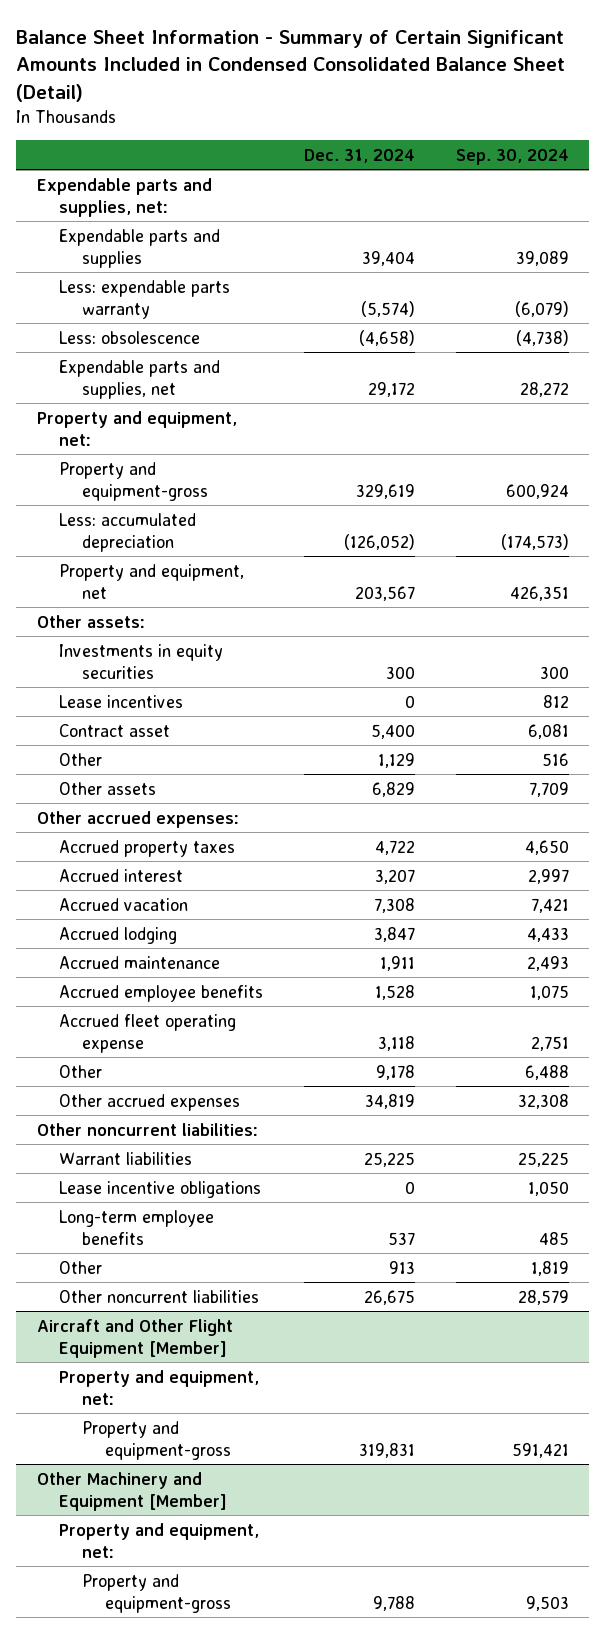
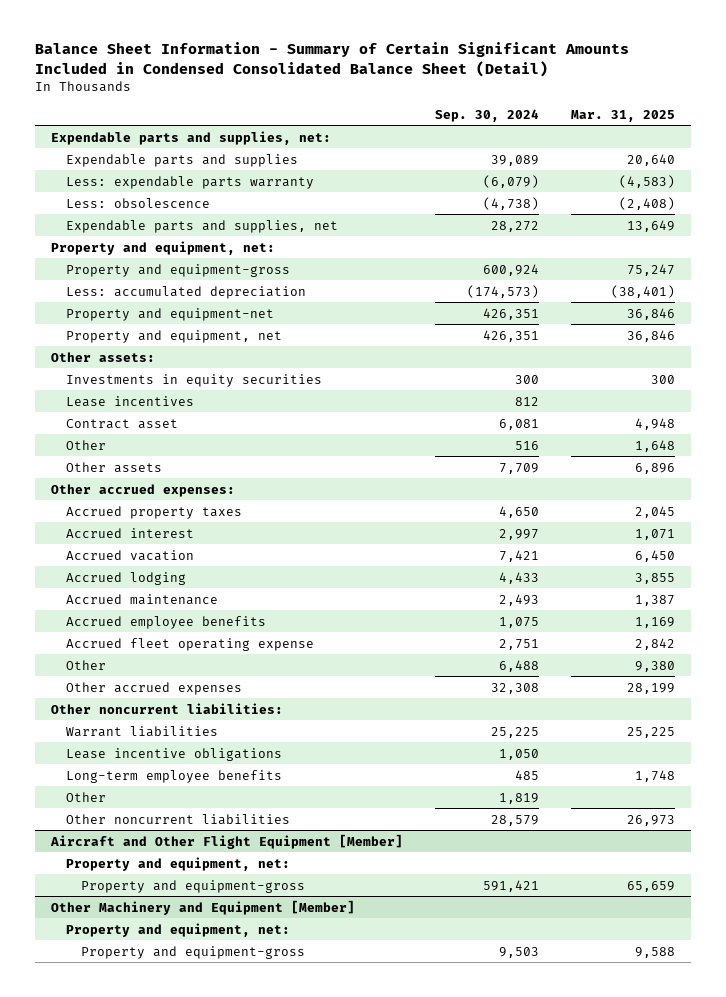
[304,148,416,163] Dec. 31, 2024 -> none
none -> [571,109,676,122] Mar. 31, 2025
none -> [65,307,274,321] Property and equipment-net

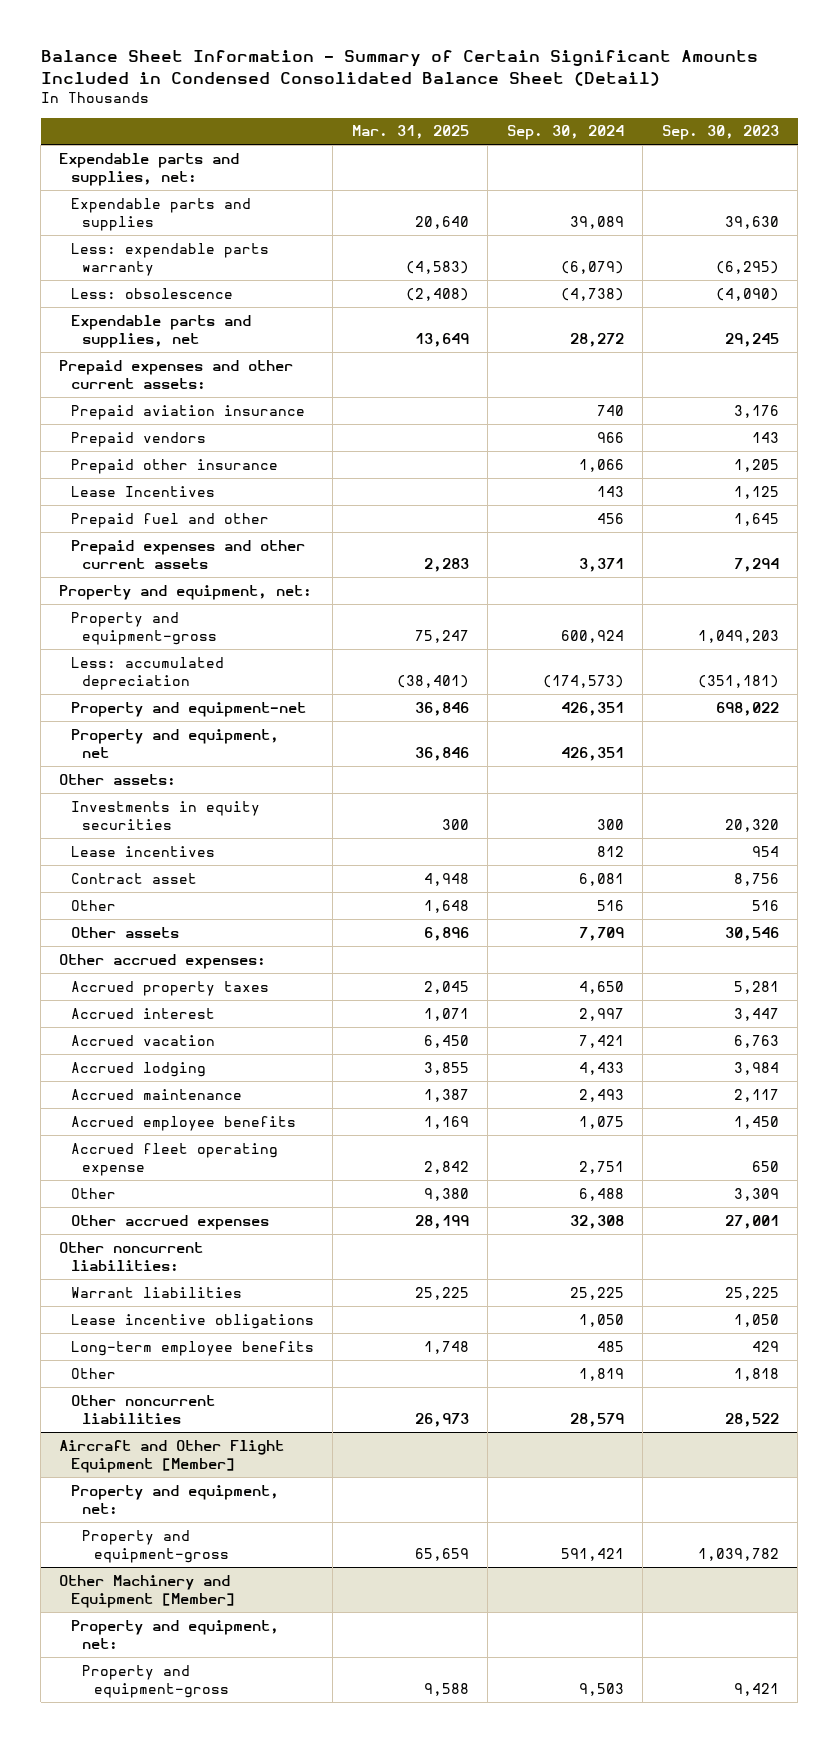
none -> [661,125,779,141] Sep. 30, 2023
none -> [59,359,294,389] Prepaid expenses and other current assets:
none -> [70,404,305,420] Prepaid aviation insurance
none -> [70,431,206,447] Prepaid vendors
none -> [70,458,278,474] Prepaid other insurance
none -> [70,485,215,497] Lease Incentives
none -> [70,512,269,528] Prepaid fuel and other
none -> [70,539,305,569] Prepaid expenses and other current assets

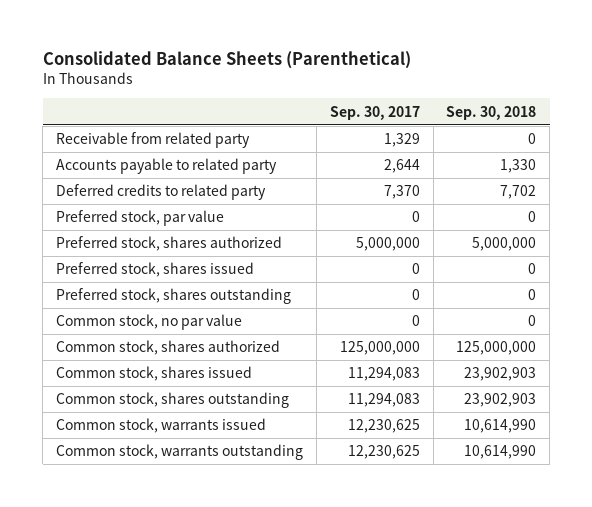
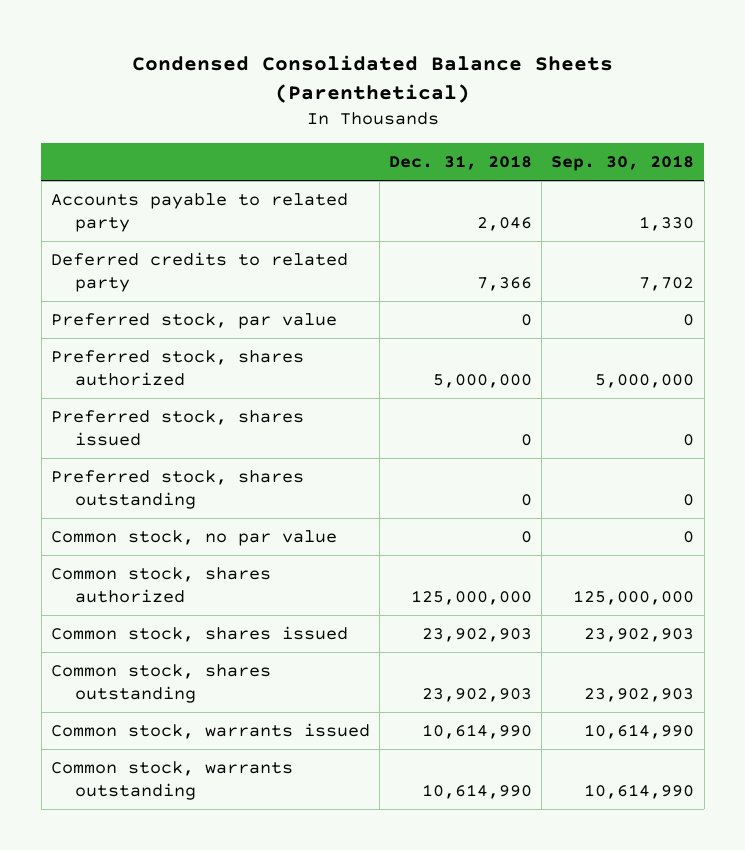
[42,50,411,69] Consolidated Balance Sheets (Parenthetical) -> [131,55,613,104] Condensed Consolidated Balance Sheets (Parenthetical)
[329,105,420,120] Sep. 30, 2017 -> none
none -> [389,155,533,171] Dec. 31, 2018
[55,132,250,149] Receivable from related party -> none

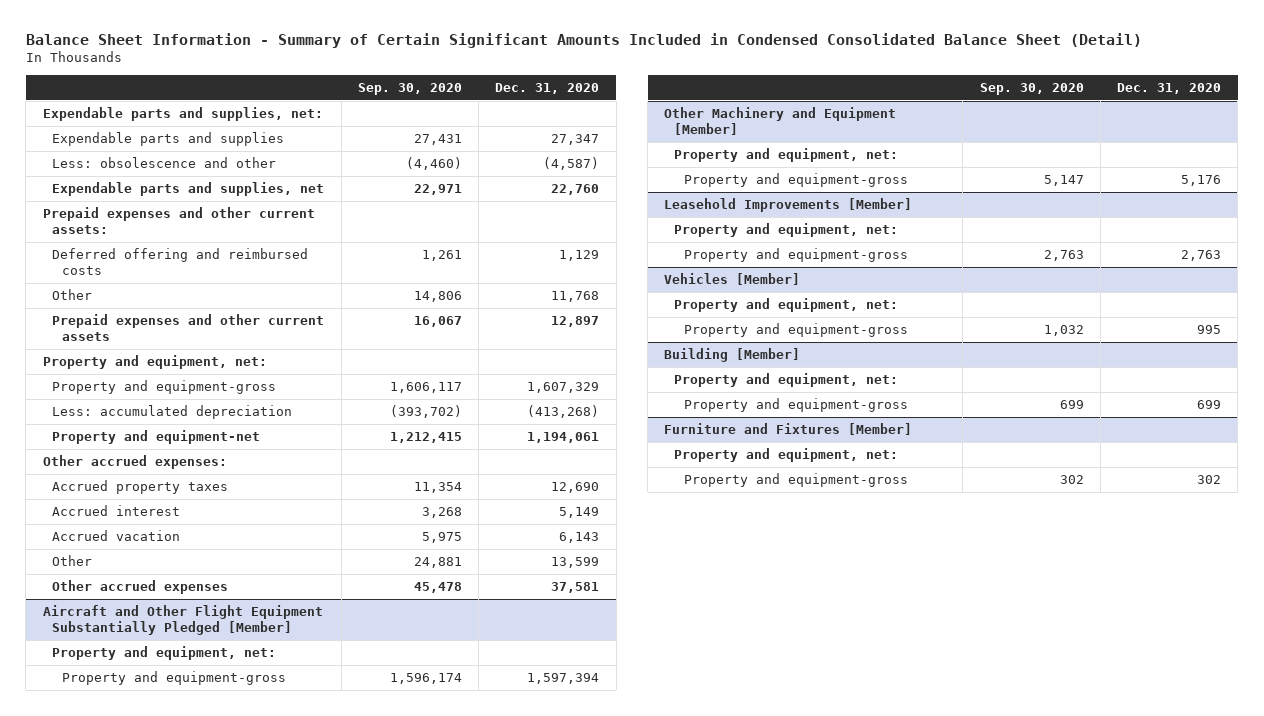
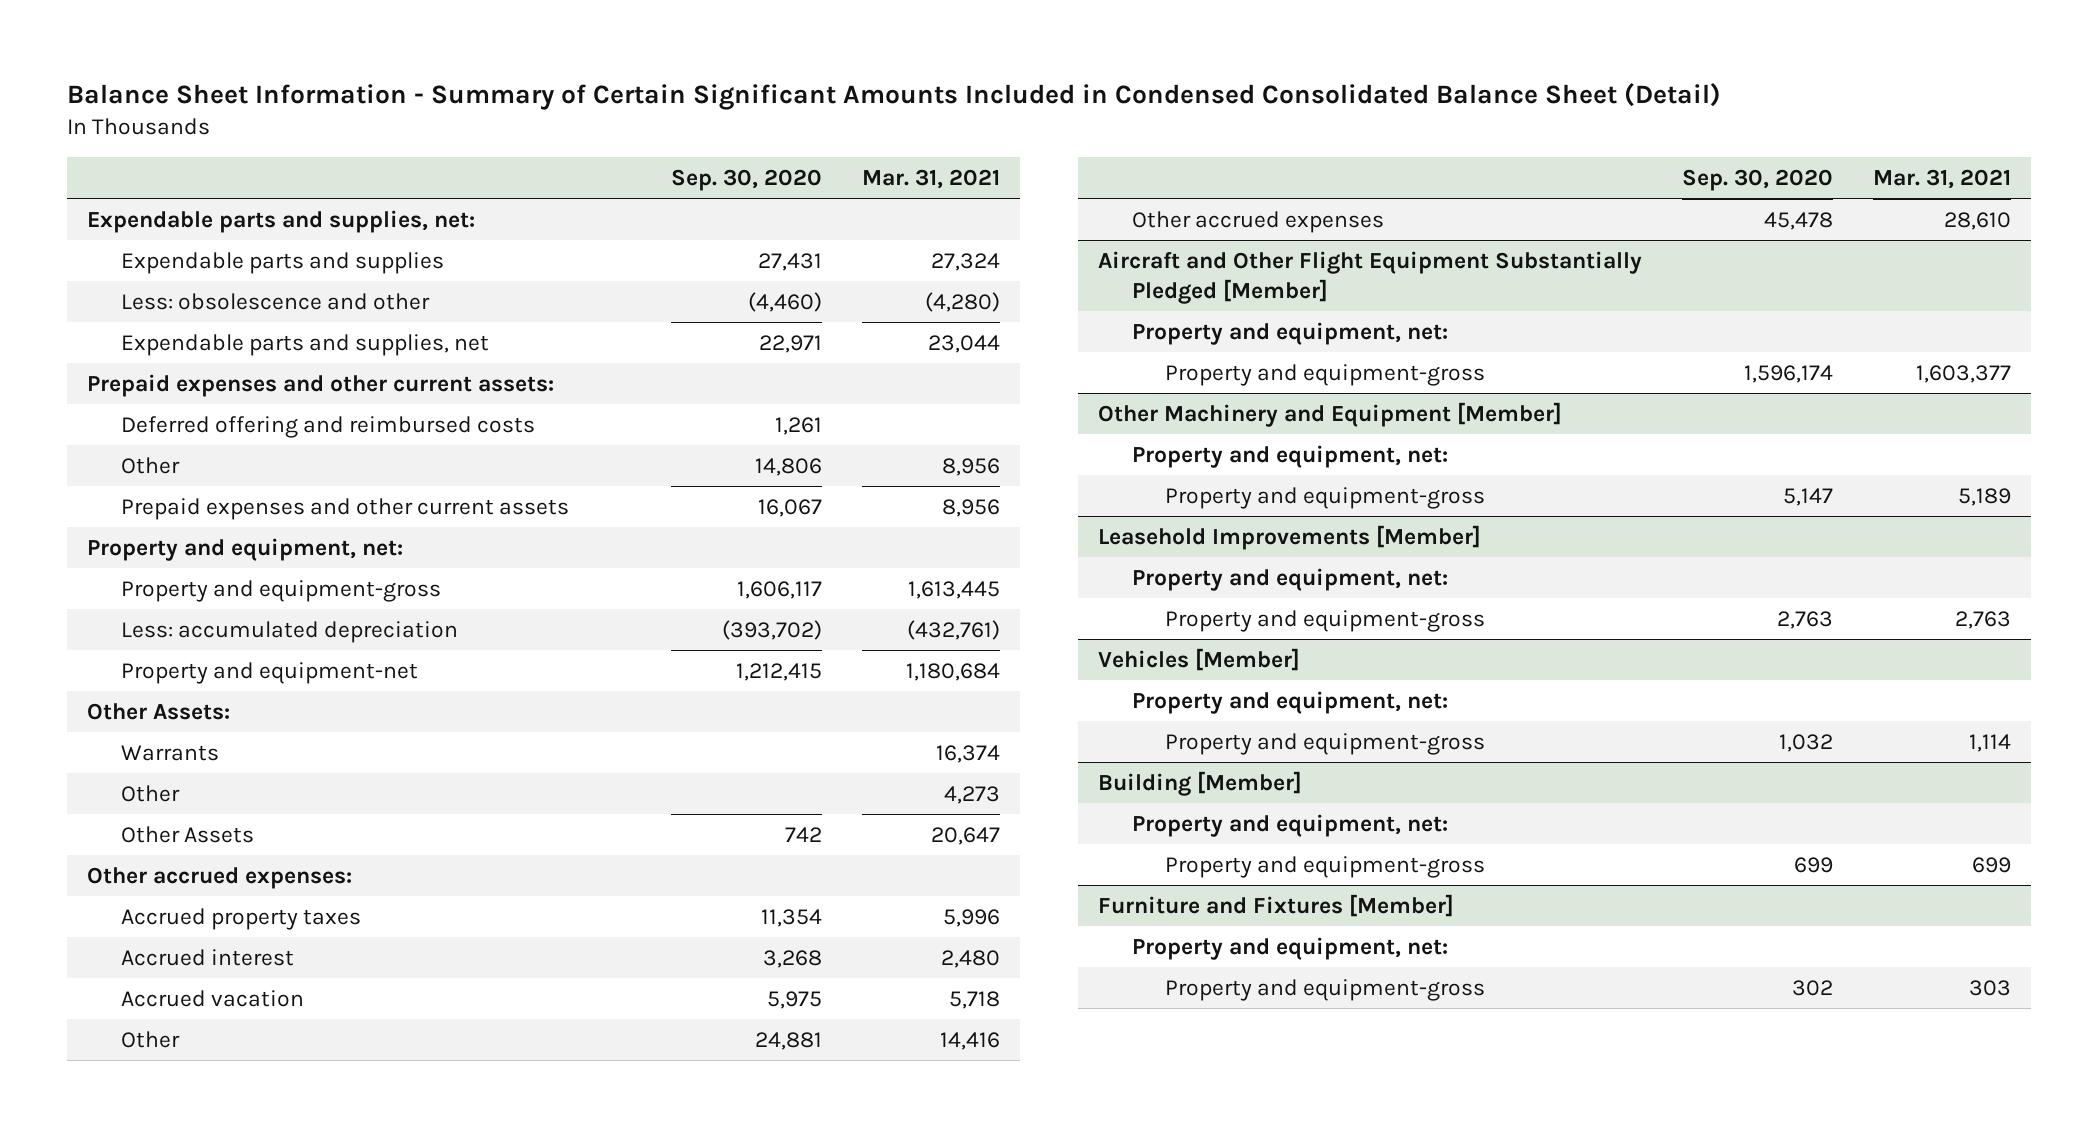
[495,83,600,95] Dec. 31, 2020 -> none
none -> [862,169,1001,190] Mar. 31, 2021
none -> [87,702,231,720] Other Assets:
none -> [120,744,219,761] Warrants
none -> [120,784,180,802] Other
none -> [120,825,254,843] Other Assets

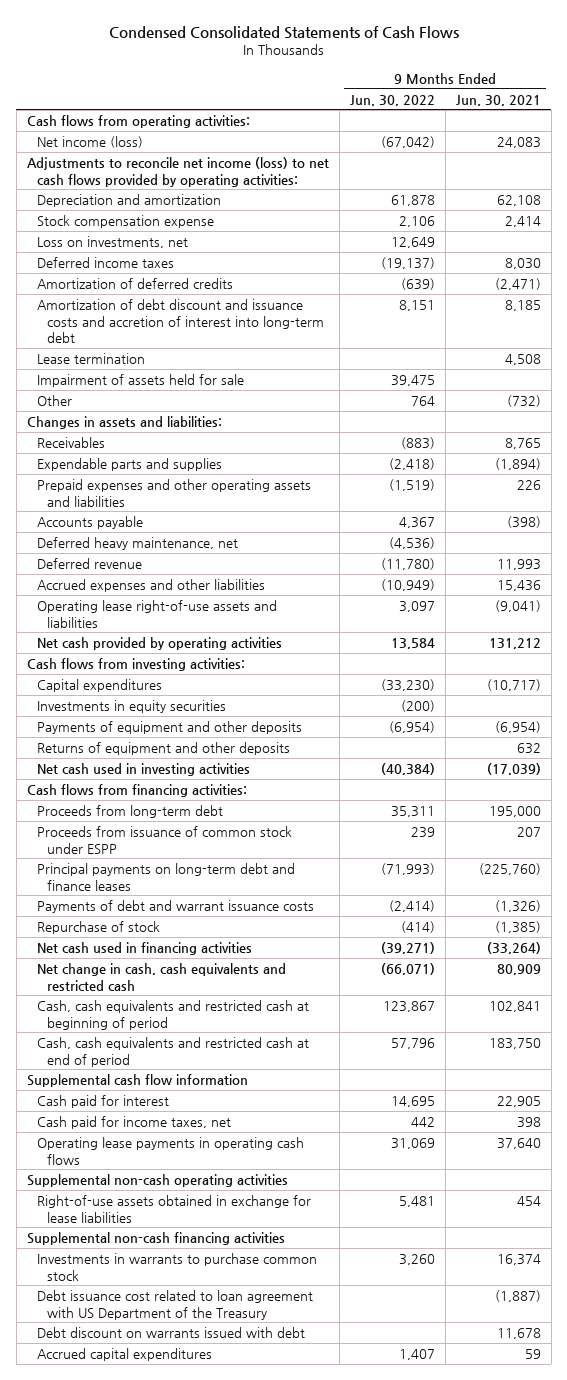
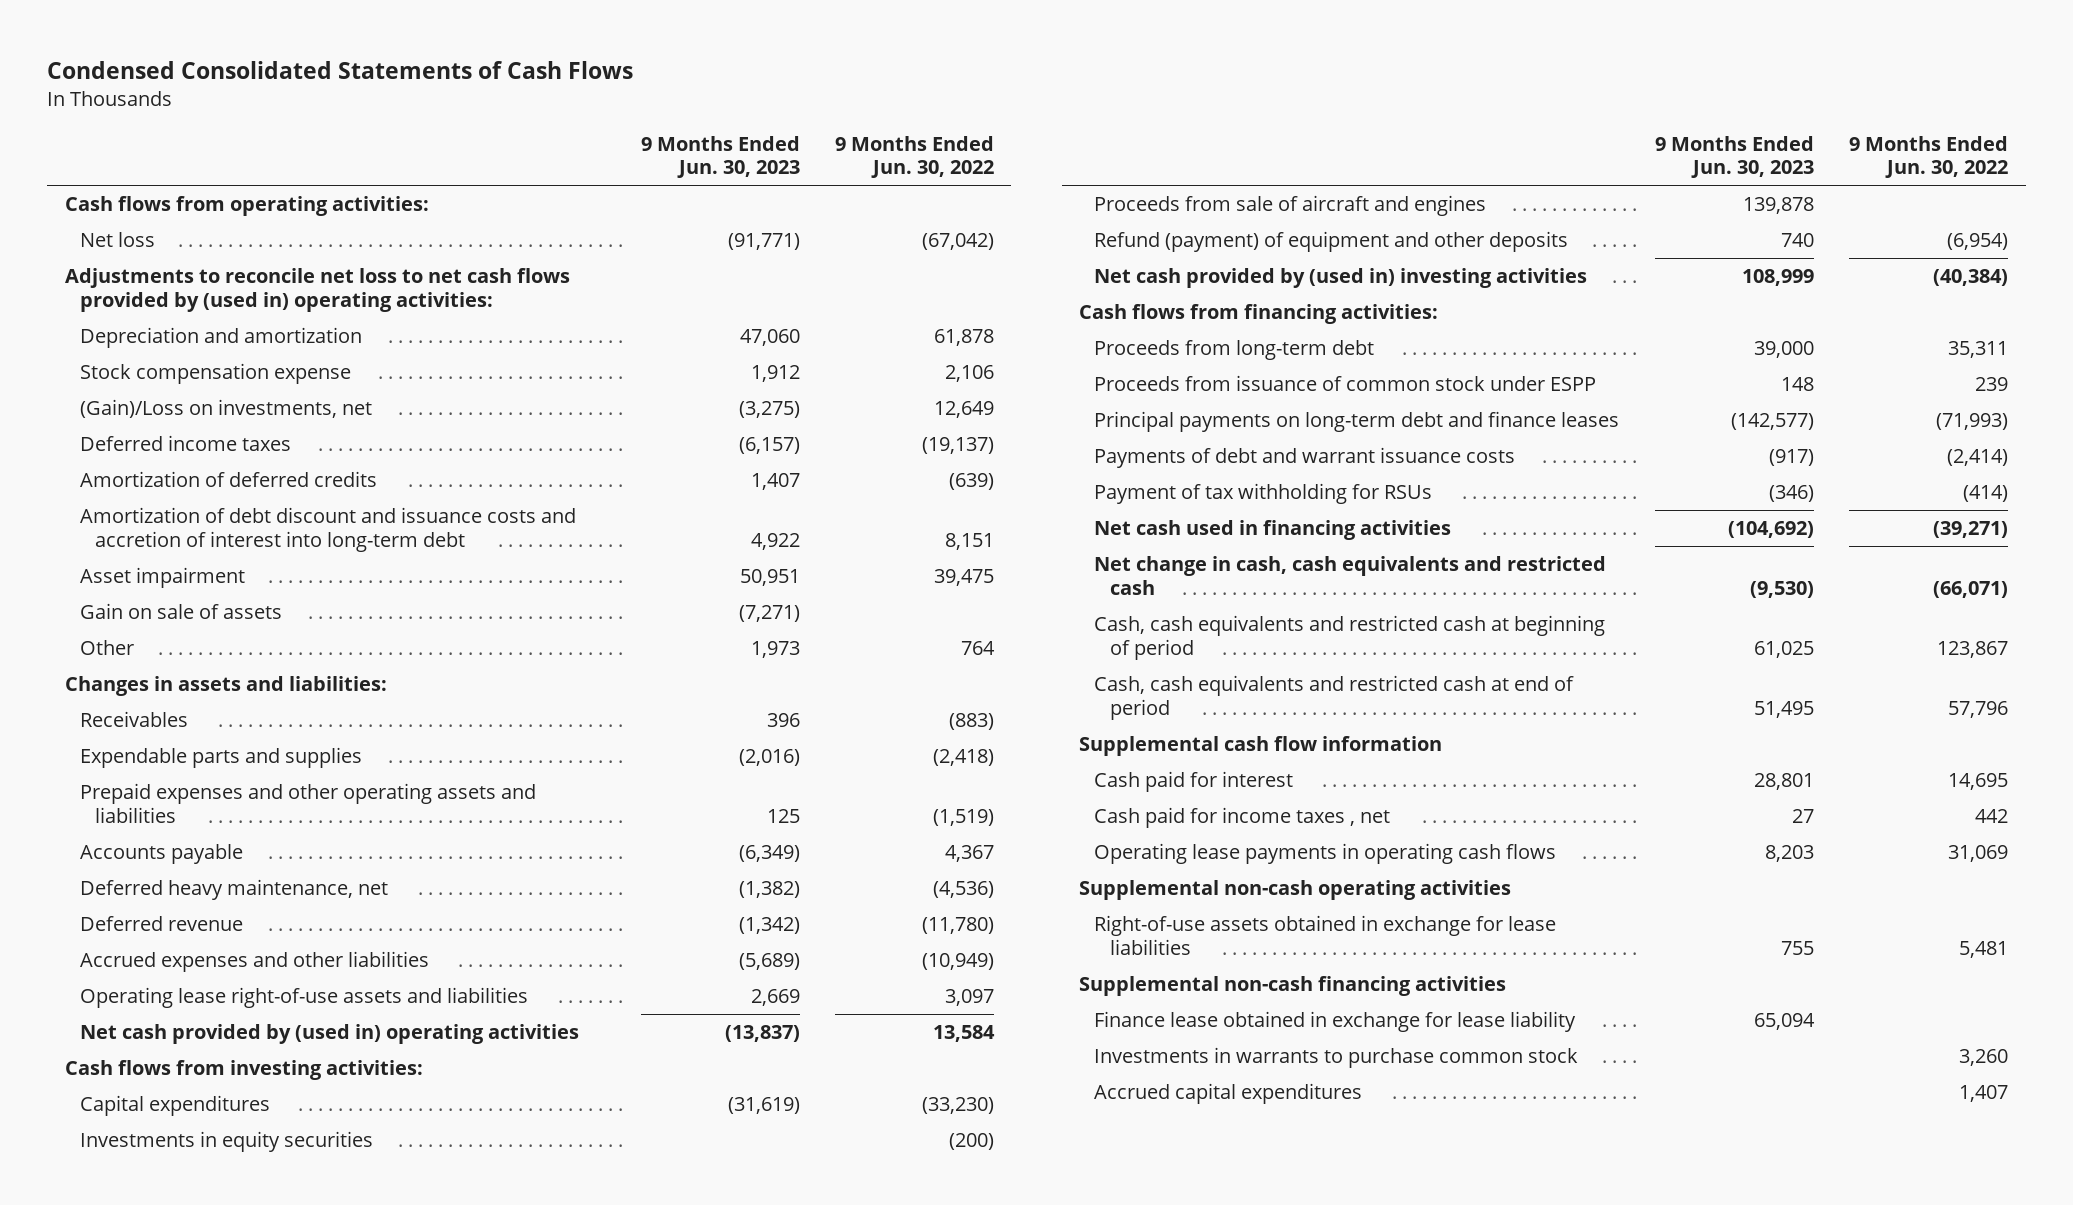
[455,94,541,106] Jun. 30, 2021 -> none
none -> [640,135,800,179] 9 Months Ended Jun. 30, 2023
[37,136,144,149] Net income (loss) -> [80,232,156,248] Net loss
[26,157,329,187] Adjustments to reconcile net income (loss) to net cash flows provided by operating activities: -> [65,268,571,312] Adjustments to reconcile net loss to net cash flows provided by (used in) operating activities:
[37,236,189,249] Loss on investments, net -> [80,399,373,419] (Gain)/Loss on investments, net
[37,353,146,365] Lease termination -> none
[37,374,245,388] Impairment of assets held for sale -> [80,567,246,589] Asset impairment
none -> [80,603,283,620] Gain on sale of assets
[37,637,283,651] Net cash provided by operating activities -> [80,1024,580,1045] Net cash provided by (used in) operating activities
[37,742,291,756] Returns of equipment and other deposits -> none
none -> [1094,195,1487,217] Proceeds from sale of aircraft and engines
[37,721,303,735] Payments of equipment and other deposits -> [1094,231,1569,253] Refund (payment) of equipment and other deposits
[37,763,251,777] Net cash used in investing activities -> [1094,268,1588,289] Net cash provided by (used in) investing activities
[37,921,161,935] Repurchase of stock -> [1094,483,1433,505] Payment of tax withholding for RSUs
[37,1116,232,1130] Cash paid for income taxes, net -> [1094,807,1391,829] Cash paid for income taxes , net
none -> [1094,1011,1577,1033] Finance lease obtained in exchange for lease liability
[37,1290,314,1320] Debt issuance cost related to loan agreement with US Department of the Treasury -> none
[37,1327,306,1339] Debt discount on warrants issued with debt -> none

